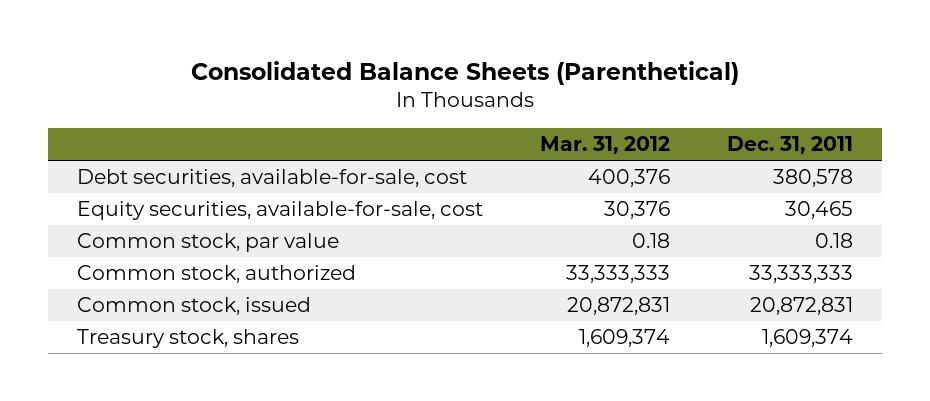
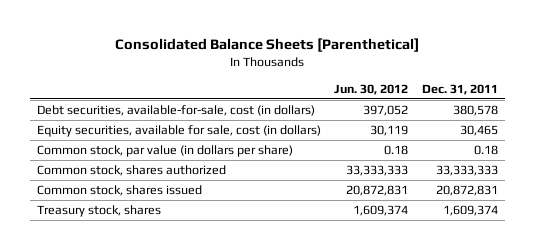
[190,60,739,85] Consolidated Balance Sheets (Parenthetical) -> [115,38,420,53] Consolidated Balance Sheets [Parenthetical]
[539,135,670,154] Mar. 31, 2012 -> none
none -> [334,83,409,95] Jun. 30, 2012
[76,169,467,188] Debt securities, available-for-sale, cost -> [36,105,315,117] Debt securities, available-for-sale, cost (in dollars)
[76,201,483,221] Equity securities, available-for-sale, cost -> [36,125,321,138] Equity securities, available for sale, cost (in dollars)
[76,233,339,253] Common stock, par value -> [36,145,293,158] Common stock, par value (in dollars per share)
[76,265,356,284] Common stock, authorized -> [36,165,226,177] Common stock, shares authorized
[76,297,311,316] Common stock, issued -> [36,185,202,197] Common stock, shares issued

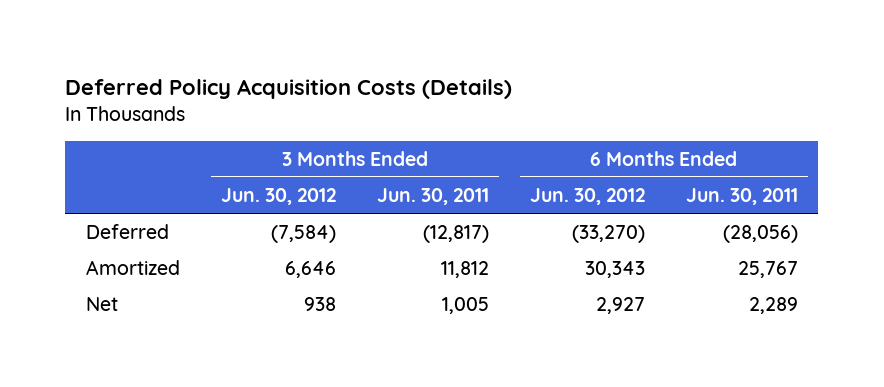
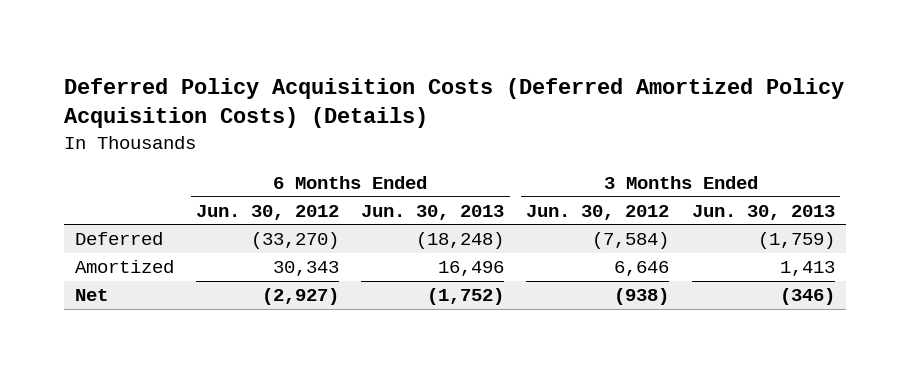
[65,79,513,100] Deferred Policy Acquisition Costs (Details) -> [63,77,844,129] Deferred Policy Acquisition Costs (Deferred Amortized Policy Acquisition Costs) (Details)
[376,187,489,205] Jun. 30, 2011 -> none
[685,187,798,205] Jun. 30, 2011 -> none
none -> [361,204,505,220] Jun. 30, 2013
none -> [691,204,835,220] Jun. 30, 2013
[303,296,336,311] 938 -> [614,288,670,306] (938)
[595,296,645,314] 2,927 -> [262,288,340,306] (2,927)

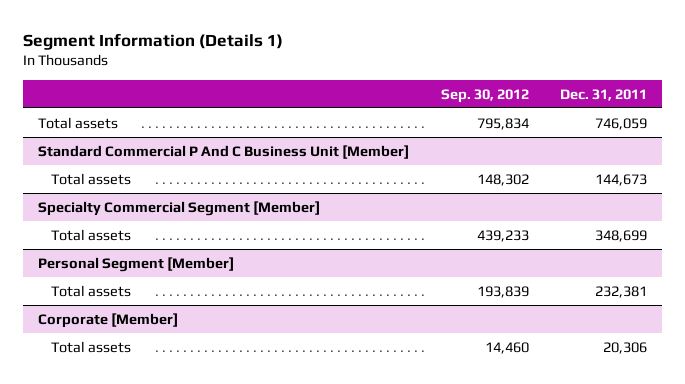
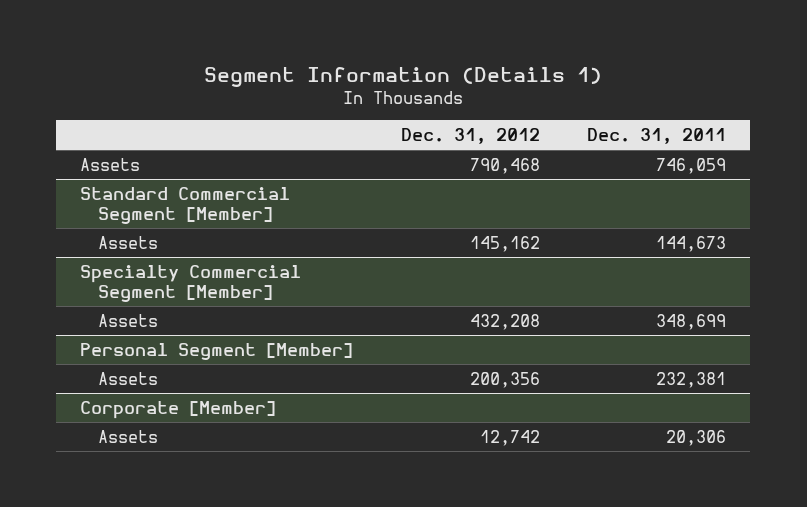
[440,88,529,103] Sep. 30, 2012 -> none
none -> [400,127,540,144] Dec. 31, 2012
[38,144,410,159] Standard Commercial P And C Business Unit [Member] -> none
[38,116,119,129] Total assets -> [80,157,141,171] Assets
none -> [80,186,291,224] Standard Commercial Segment [Member]
[50,172,131,185] Total assets -> [98,235,159,249] Assets
[50,228,131,241] Total assets -> [98,313,159,327] Assets
[50,284,131,297] Total assets -> [98,371,159,385] Assets
[50,340,131,353] Total assets -> [98,429,159,443] Assets

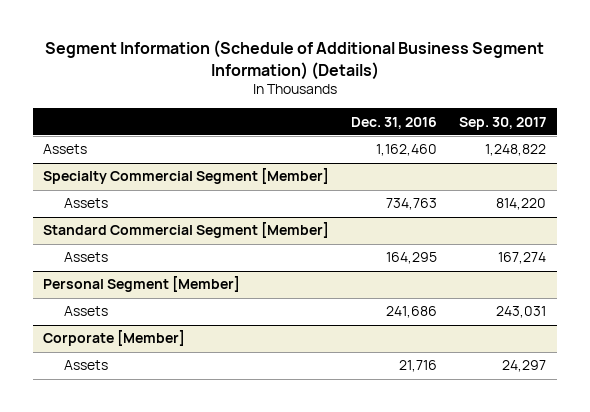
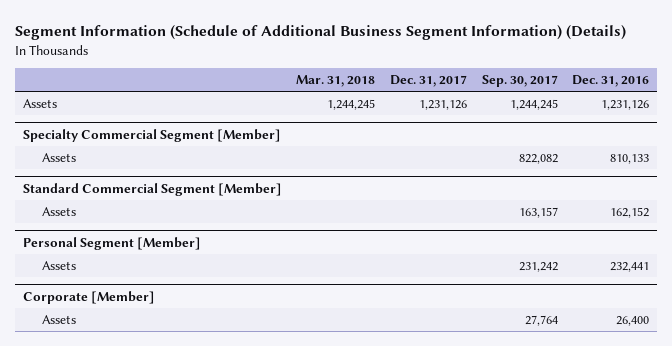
none -> [296,75,376,88] Mar. 31, 2018
none -> [389,75,467,88] Dec. 31, 2017
[376,144,438,157] 1,162,460 -> [601,99,650,110] 1,231,126
[485,144,547,157] 1,248,822 -> [509,98,558,110] 1,244,245
[386,198,438,211] 734,763 -> [610,153,650,164] 810,133
[496,198,547,211] 814,220 -> [518,153,558,164] 822,082
[386,252,438,265] 164,295 -> [610,206,650,218] 162,152
[498,252,547,265] 167,274 -> [518,206,558,218] 163,157
[386,306,438,319] 241,686 -> [610,261,650,272] 232,441
[496,306,547,319] 243,031 -> [518,261,558,272] 231,242
[399,360,438,373] 21,716 -> [616,315,650,326] 26,400
[502,360,547,373] 24,297 -> [524,314,558,326] 27,764

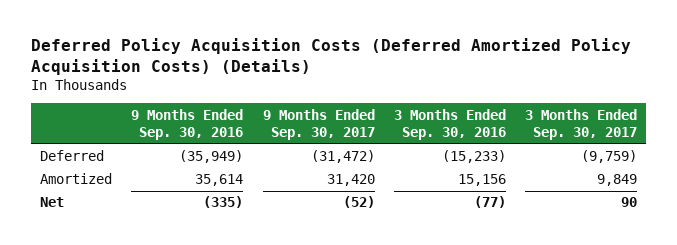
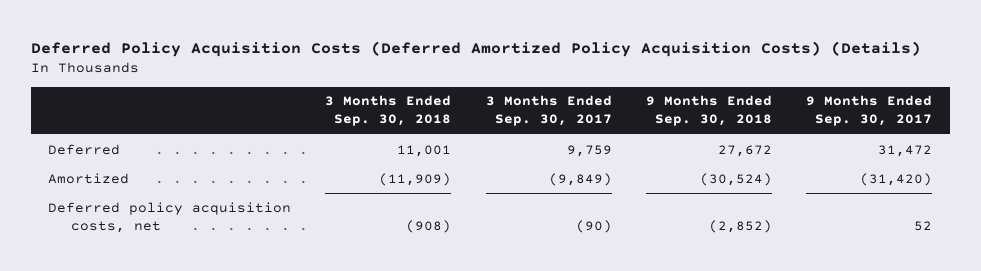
[131,108,244,140] 9 Months Ended Sep. 30, 2016 -> none
[393,108,506,140] 3 Months Ended Sep. 30, 2016 -> none
none -> [325,95,452,127] 3 Months Ended Sep. 30, 2018
none -> [646,95,773,127] 9 Months Ended Sep. 30, 2018
[40,197,65,208] Net -> none
[310,150,375,164] (31,472) -> [878,144,933,157] 31,472
[580,150,637,164] (9,759) -> [566,144,612,157] 9,759
[326,174,375,187] 31,420 -> [860,172,933,186] (31,420)
[596,174,637,187] 9,849 -> [548,172,612,186] (9,849)
none -> [48,201,292,233] Deferred policy acquisition costs, net

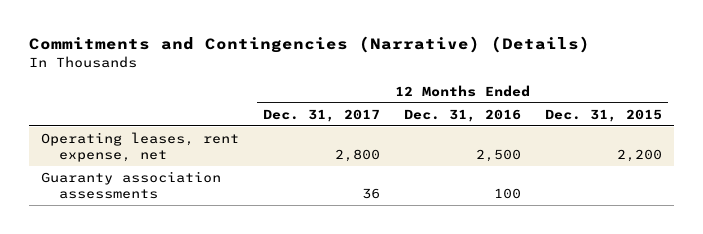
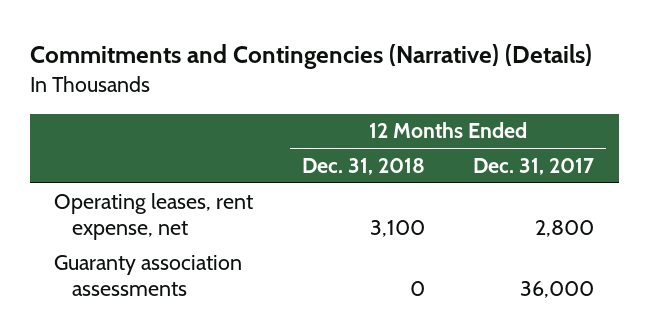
[404,108,522,122] Dec. 31, 2016 -> none
[545,108,663,122] Dec. 31, 2015 -> none
none -> [301,157,425,175] Dec. 31, 2018
[362,187,381,199] 36 -> [520,281,595,299] 36,000

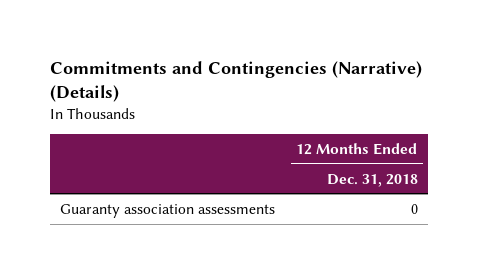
[473,157,595,175] Dec. 31, 2017 -> none
[54,192,254,241] Operating leases, rent expense, net -> none

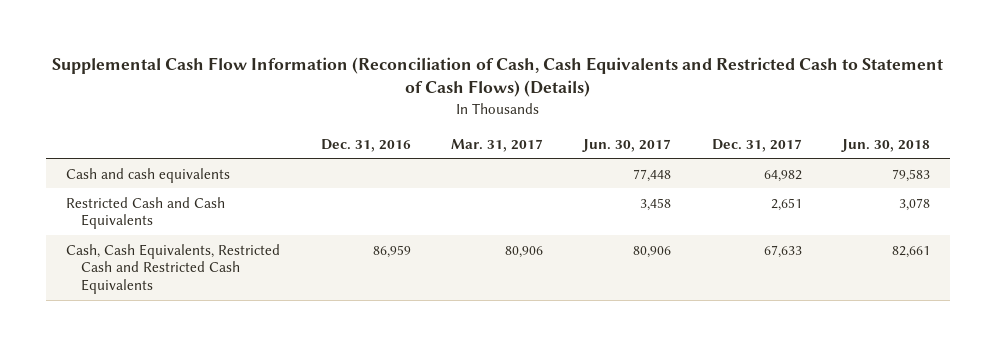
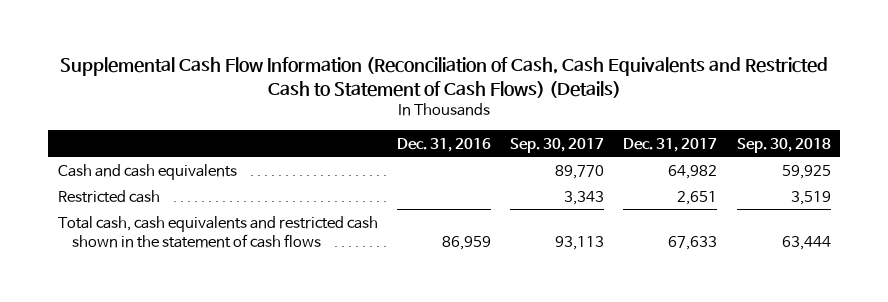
[451,138,544,152] Mar. 31, 2017 -> none
[582,138,672,152] Jun. 30, 2017 -> none
[841,138,931,152] Jun. 30, 2018 -> none
none -> [510,137,605,153] Sep. 30, 2017
none -> [736,137,831,153] Sep. 30, 2018
[66,196,226,230] Restricted Cash and Cash Equivalents -> [57,189,160,203] Restricted cash
[66,243,281,294] Cash, Cash Equivalents, Restricted Cash and Restricted Cash Equivalents -> [57,215,378,248] Total cash, cash equivalents and restricted cash shown in the statement of cash flows

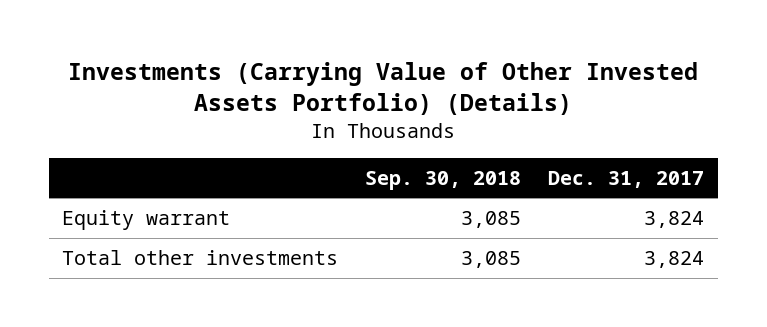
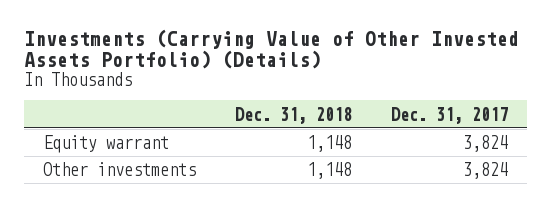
[365,170,522,190] Sep. 30, 2018 -> none
none -> [234,106,352,124] Dec. 31, 2018
[62,249,339,265] Total other investments -> [43,162,197,177] Other investments

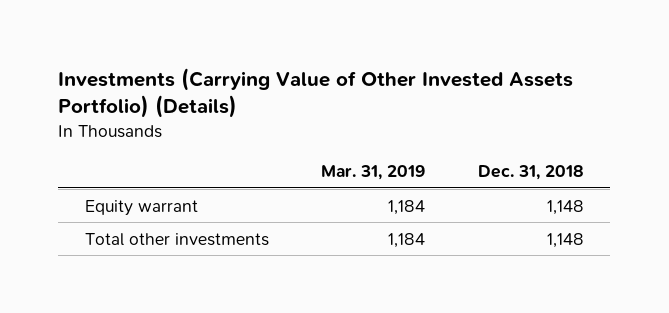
[390,106,508,124] Dec. 31, 2017 -> none
none -> [321,165,426,181] Mar. 31, 2019
[43,162,197,177] Other investments -> [84,232,269,246] Total other investments

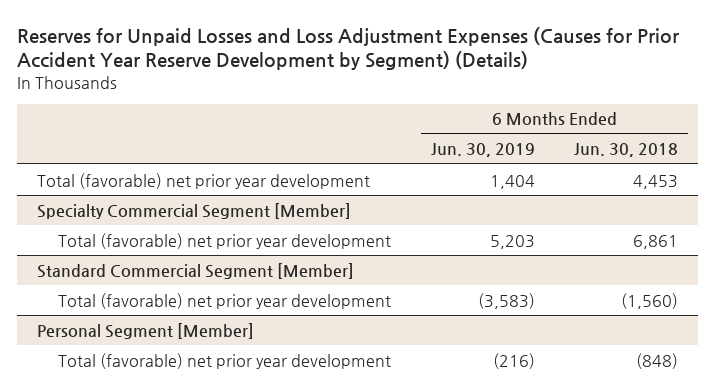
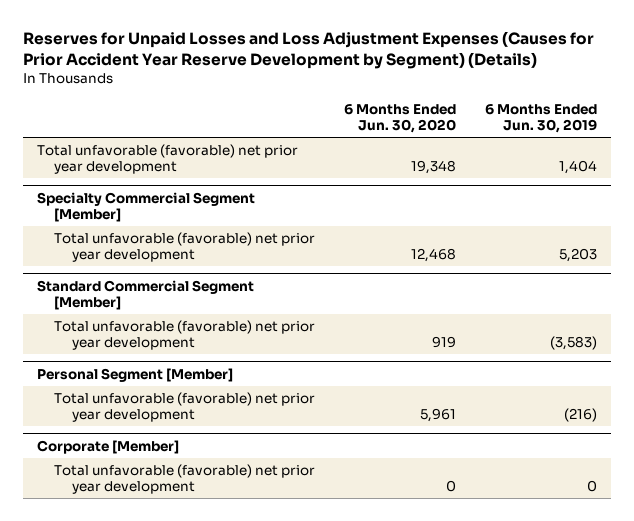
[574,143,679,158] Jun. 30, 2018 -> none
none -> [343,104,456,133] 6 Months Ended Jun. 30, 2020
[36,172,370,189] Total (favorable) net prior year development -> [36,144,298,174] Total unfavorable (favorable) net prior year development
[57,232,391,249] Total (favorable) net prior year development -> [54,232,316,262] Total unfavorable (favorable) net prior year development
[57,292,391,309] Total (favorable) net prior year development -> [54,320,316,350] Total unfavorable (favorable) net prior year development
[57,352,391,369] Total (favorable) net prior year development -> [54,392,316,422] Total unfavorable (favorable) net prior year development
none -> [36,440,179,455] Corporate [Member]
none -> [54,464,316,494] Total unfavorable (favorable) net prior year development

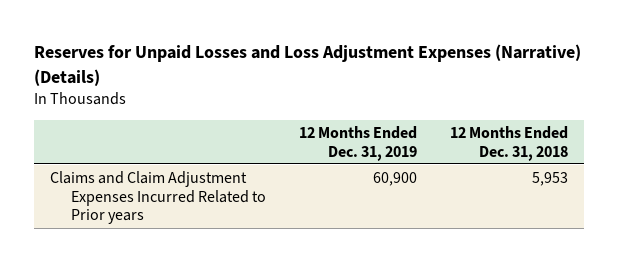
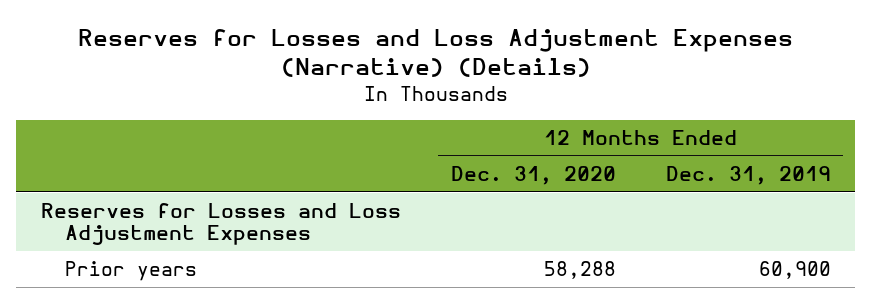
[33,44,581,86] Reserves for Unpaid Losses and Loss Adjustment Expenses (Narrative) (Details) -> [77,28,793,78] Reserves for Losses and Loss Adjustment Expenses (Narrative) (Details)
[449,125,568,161] 12 Months Ended Dec. 31, 2018 -> none
none -> [450,165,616,185] Dec. 31, 2020
none -> [41,203,402,246] Reserves for Losses and Loss Adjustment Expenses
[50,170,266,225] Claims and Claim Adjustment Expenses Incurred Related to Prior years -> [64,261,197,282] Prior years

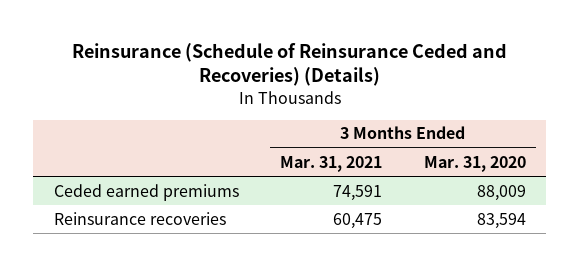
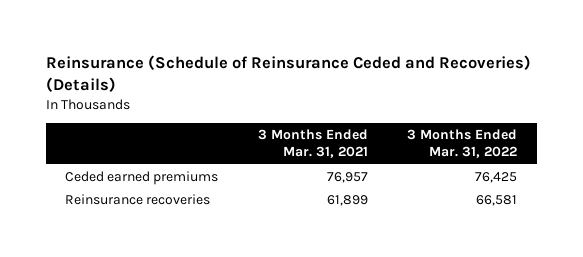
[423,155,526,172] Mar. 31, 2020 -> none
none -> [407,129,518,159] 3 Months Ended Mar. 31, 2022
[333,184,383,201] 74,591 -> [326,172,368,184] 76,957
[333,212,383,229] 60,475 -> [326,195,368,207] 61,899

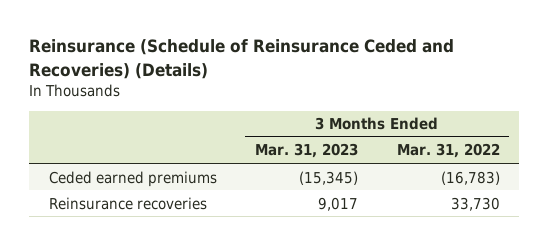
[257,129,368,159] 3 Months Ended Mar. 31, 2021 -> none
none -> [255,143,359,159] Mar. 31, 2023
[475,172,518,184] 76,425 -> [440,170,500,185] (16,783)
[476,195,518,207] 66,581 -> [450,196,500,211] 33,730

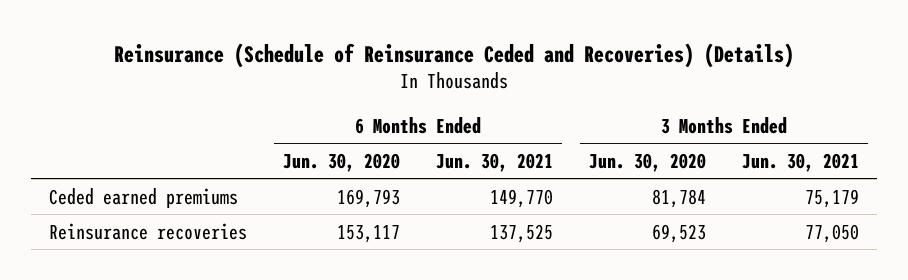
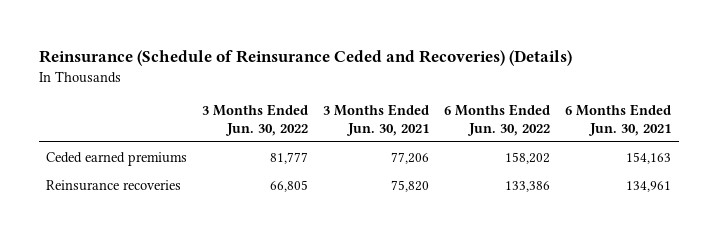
[282,152,400,172] Jun. 30, 2020 -> none
[589,152,707,172] Jun. 30, 2020 -> none
none -> [202,103,309,136] 3 Months Ended Jun. 30, 2022
none -> [444,103,551,136] 6 Months Ended Jun. 30, 2022
[490,188,554,208] 149,770 -> [626,151,672,164] 154,163
[805,188,860,208] 75,179 -> [391,151,430,164] 77,206
[490,223,554,243] 137,525 -> [626,180,672,192] 134,961
[805,223,860,243] 77,050 -> [391,179,430,192] 75,820

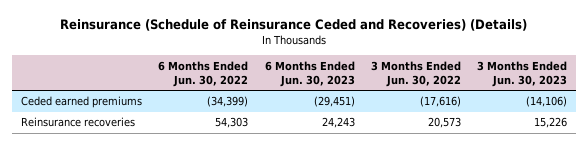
[323,103,430,136] 3 Months Ended Jun. 30, 2021 -> none
[565,103,672,136] 6 Months Ended Jun. 30, 2021 -> none
none -> [264,60,355,87] 6 Months Ended Jun. 30, 2023
none -> [477,60,568,87] 3 Months Ended Jun. 30, 2023
[270,151,309,164] 81,777 -> [420,96,462,108] (17,616)
[505,151,551,164] 158,202 -> [207,96,249,108] (34,399)
[270,179,309,192] 66,805 -> [428,117,462,129] 20,573
[505,180,551,192] 133,386 -> [215,117,249,129] 54,303

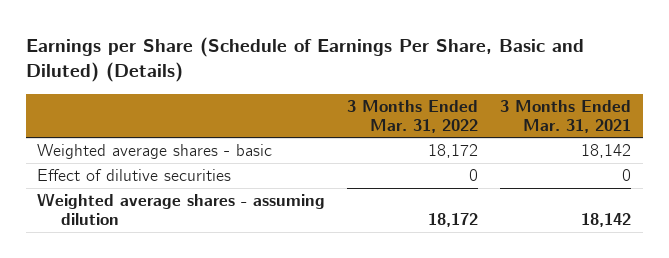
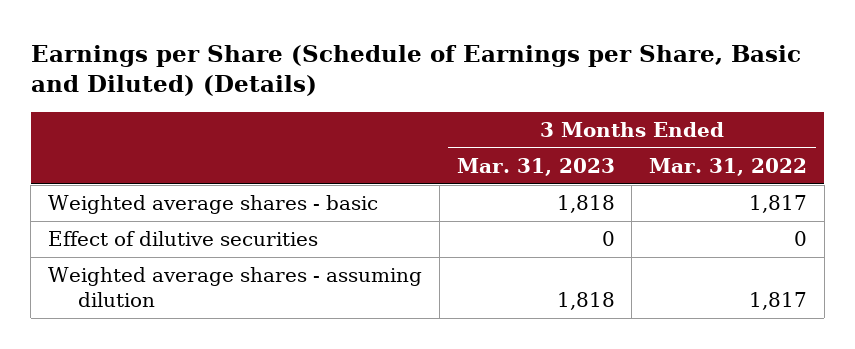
[26,36,585,83] Earnings per Share (Schedule of Earnings Per Share, Basic and Diluted) (Details) -> [30,44,801,97] Earnings per Share (Schedule of Earnings per Share, Basic and Diluted) (Details)
[500,99,632,133] 3 Months Ended Mar. 31, 2021 -> none
none -> [456,157,615,176] Mar. 31, 2023
[428,143,479,158] 18,172 -> [748,195,807,214] 1,817
[428,213,479,228] 18,172 -> [748,292,807,311] 1,817

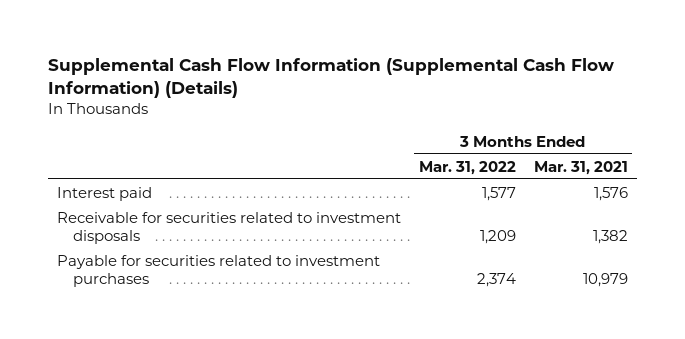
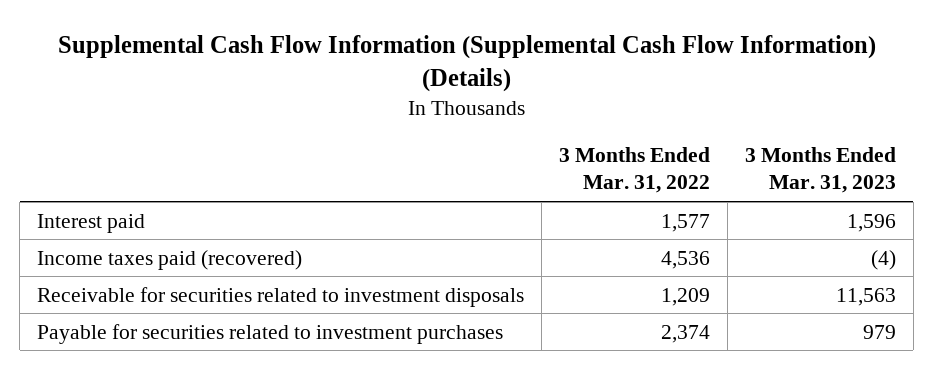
[533,160,628,175] Mar. 31, 2021 -> none
none -> [744,147,896,194] 3 Months Ended Mar. 31, 2023
none -> [37,249,303,270] Income taxes paid (recovered)

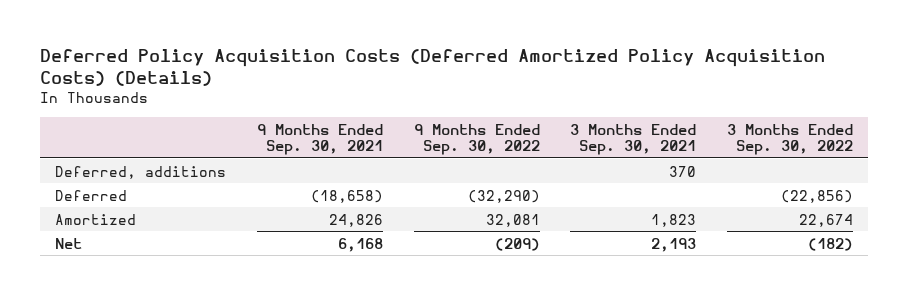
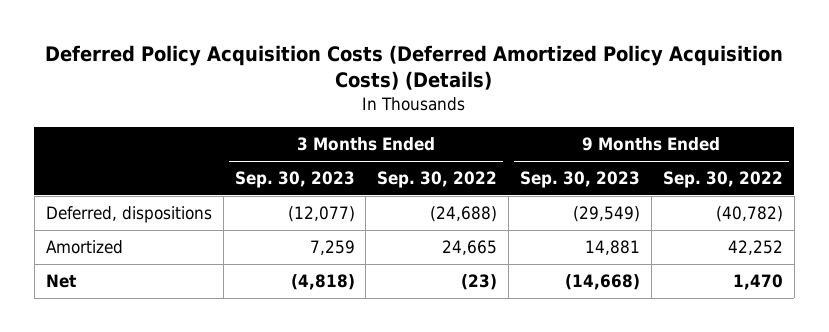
[256,123,383,155] 9 Months Ended Sep. 30, 2021 -> none
[570,123,697,155] 3 Months Ended Sep. 30, 2021 -> none
none -> [234,171,355,189] Sep. 30, 2023
none -> [520,171,641,189] Sep. 30, 2023
[55,165,227,179] Deferred, additions -> none
[55,189,128,201] Deferred -> [45,206,212,224] Deferred, dispositions
[467,189,540,203] (32,290) -> [715,206,783,223] (40,782)
[780,189,853,203] (22,856) -> [430,206,498,223] (24,688)
[485,213,540,227] 32,081 -> [727,240,783,256] 42,252
[798,213,853,227] 22,674 -> [442,240,498,256] 24,665
[494,237,540,251] (209) -> [732,274,783,291] 1,470
[807,237,853,251] (182) -> [461,274,498,291] (23)

